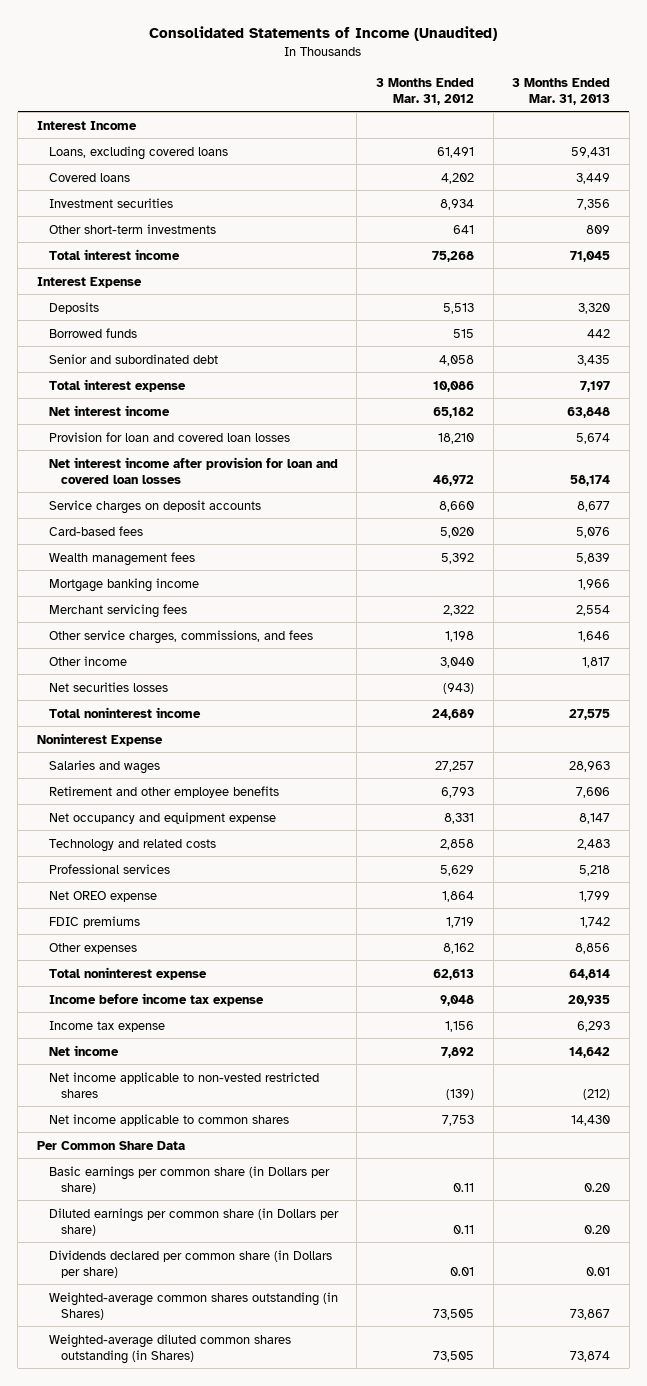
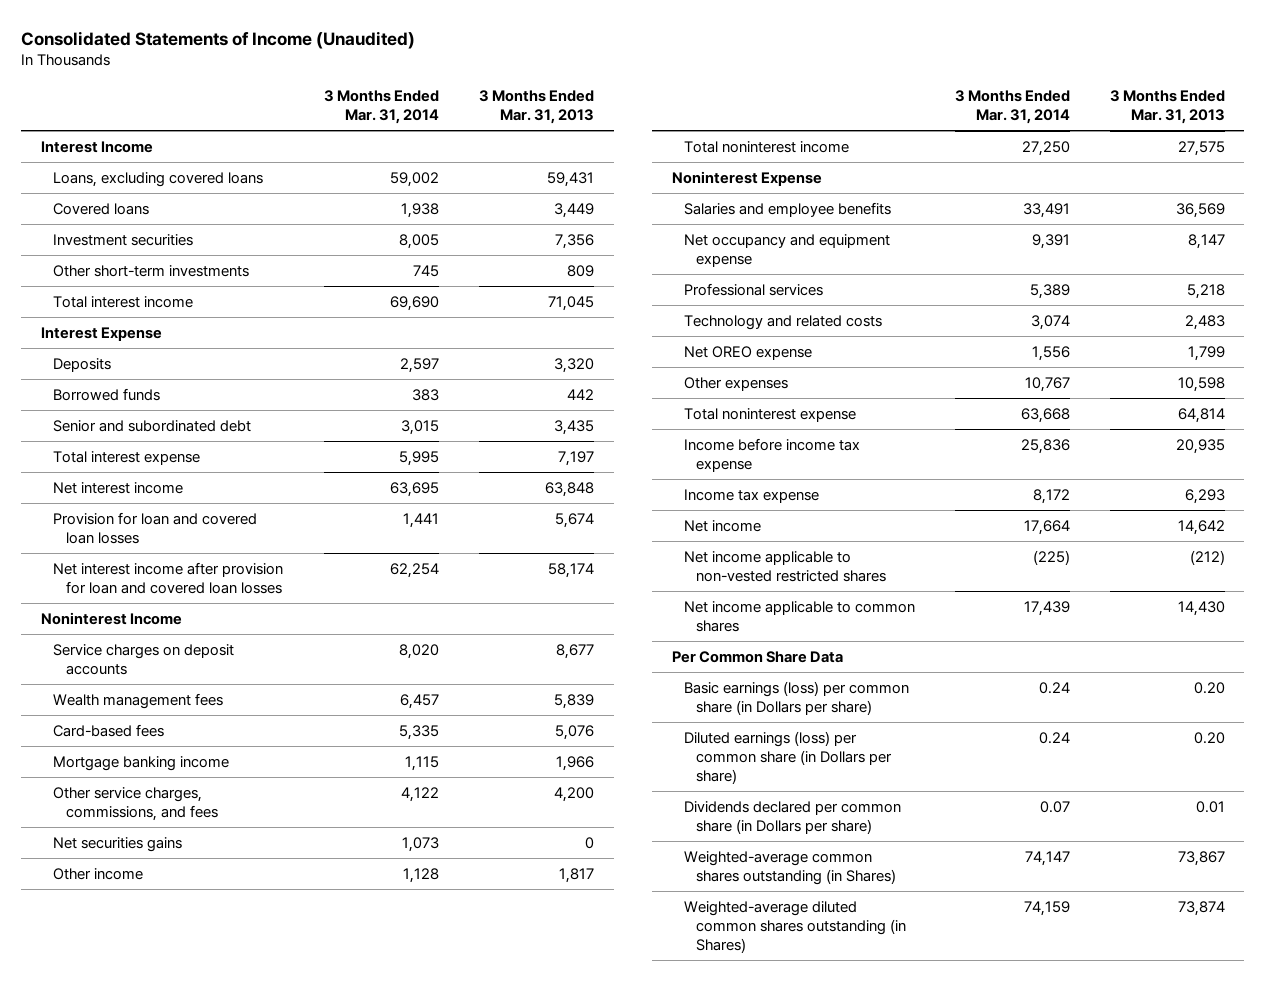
[376,77,475,105] 3 Months Ended Mar. 31, 2012 -> none
none -> [323,90,439,125] 3 Months Ended Mar. 31, 2014
none -> [40,611,182,625] Noninterest Income
[48,525,143,536] Card-based fees -> [53,723,165,737] Card-based fees
[48,603,187,618] Merchant servicing fees -> none
[578,630,611,642] 1,646 -> [553,786,594,802] 4,200
none -> [53,836,183,852] Net securities gains
[48,681,168,692] Net securities losses -> none
[48,785,279,798] Retirement and other employee benefits -> none
[48,759,160,774] Salaries and wages -> [684,201,892,217] Salaries and employee benefits
[569,760,611,772] 28,963 -> [1175,202,1225,218] 36,569
[48,838,216,852] Technology and related costs -> [684,314,883,330] Technology and related costs
[48,915,140,928] FDIC premiums -> none
[575,942,611,954] 8,856 -> [1177,376,1225,392] 10,598
[48,1165,330,1194] Basic earnings per common share (in Dollars per share) -> [684,680,910,715] Basic earnings (loss) per common share (in Dollars per share)
[48,1207,339,1236] Diluted earnings per common share (in Dollars per share) -> [684,730,893,784] Diluted earnings (loss) per common share (in Dollars per share)

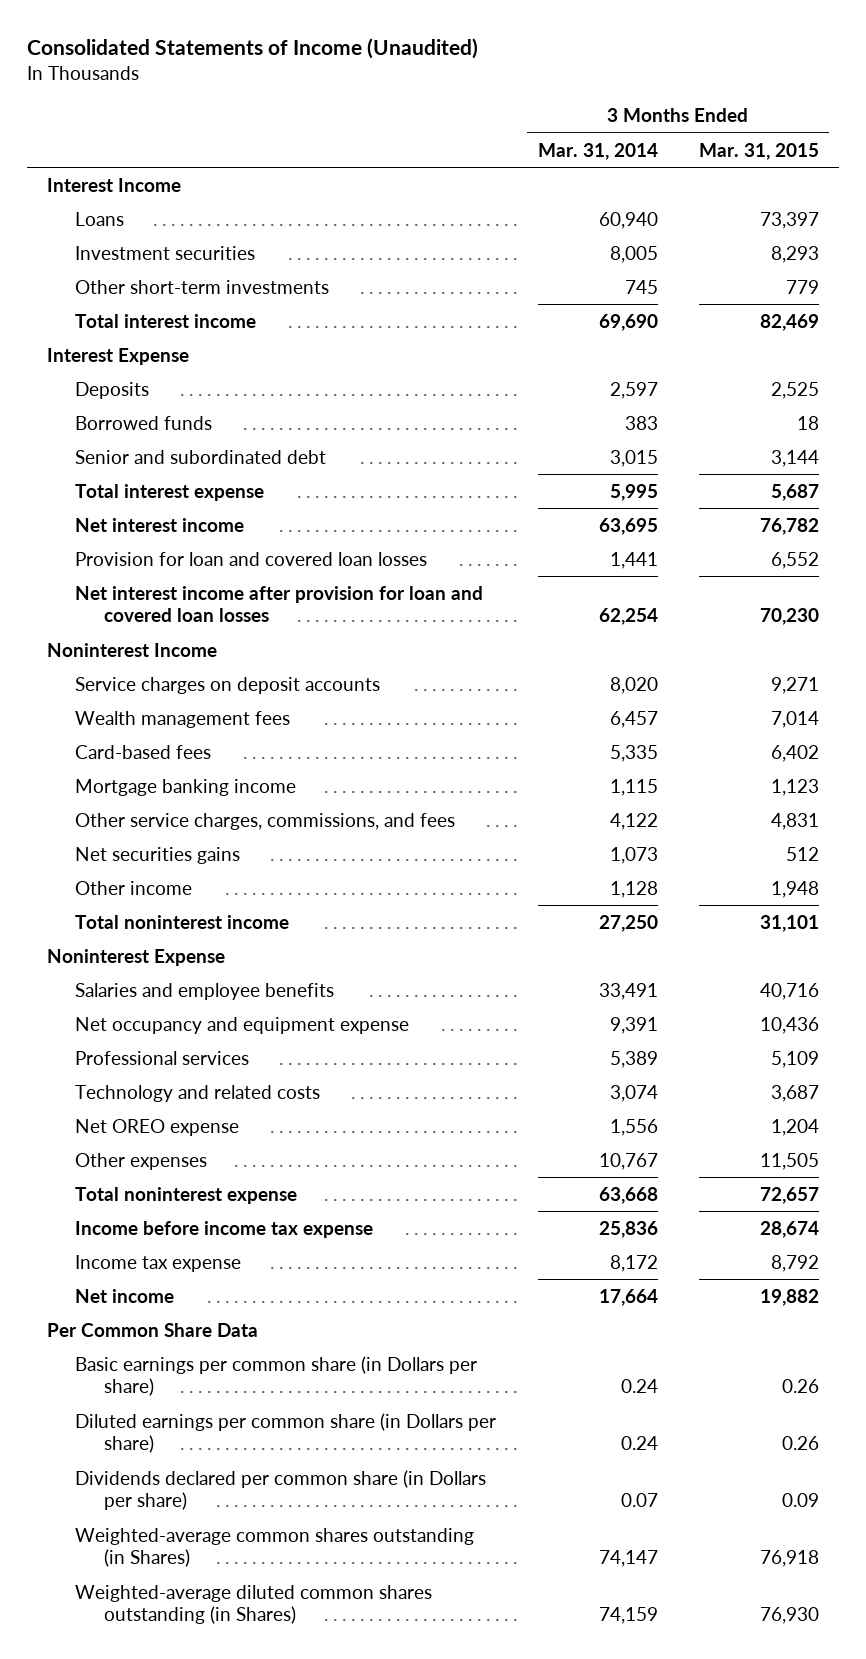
[478,90,594,125] 3 Months Ended Mar. 31, 2013 -> none
none -> [698,142,819,160] Mar. 31, 2015
[53,202,150,215] Covered loans -> none
[53,171,264,187] Loans, excluding covered loans -> [75,211,125,226] Loans
[389,171,439,187] 59,002 -> [598,211,658,229] 60,940
[684,550,887,582] Net income applicable to non-vested restricted shares -> none
[684,600,916,632] Net income applicable to common shares -> none
[684,680,910,715] Basic earnings (loss) per common share (in Dollars per share) -> [75,1355,478,1397] Basic earnings per common share (in Dollars per share)
[684,730,893,784] Diluted earnings (loss) per common share (in Dollars per share) -> [75,1412,497,1454] Diluted earnings per common share (in Dollars per share)

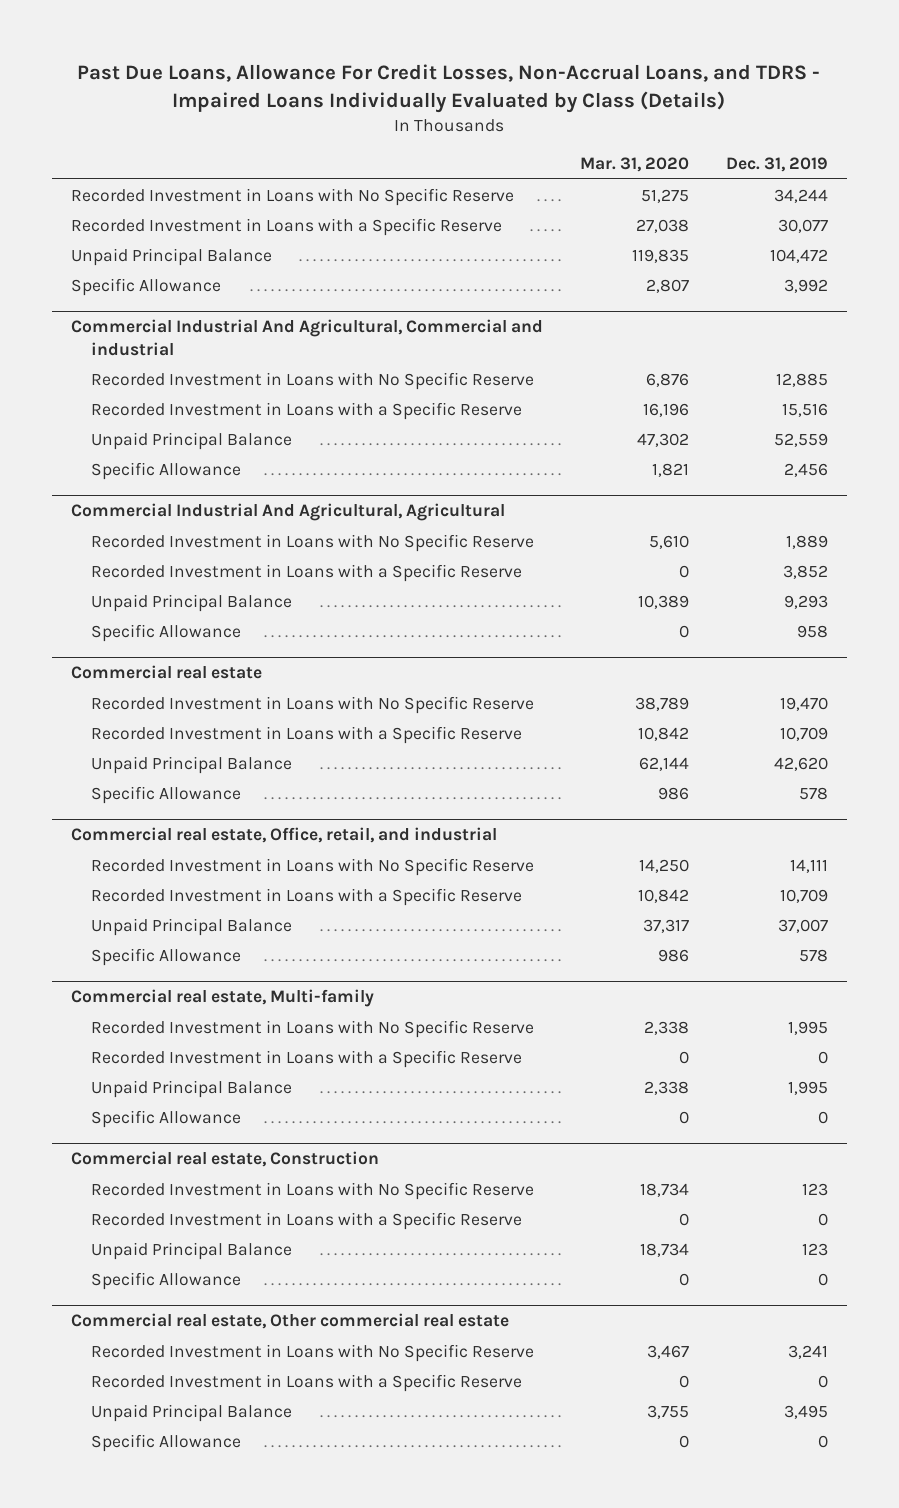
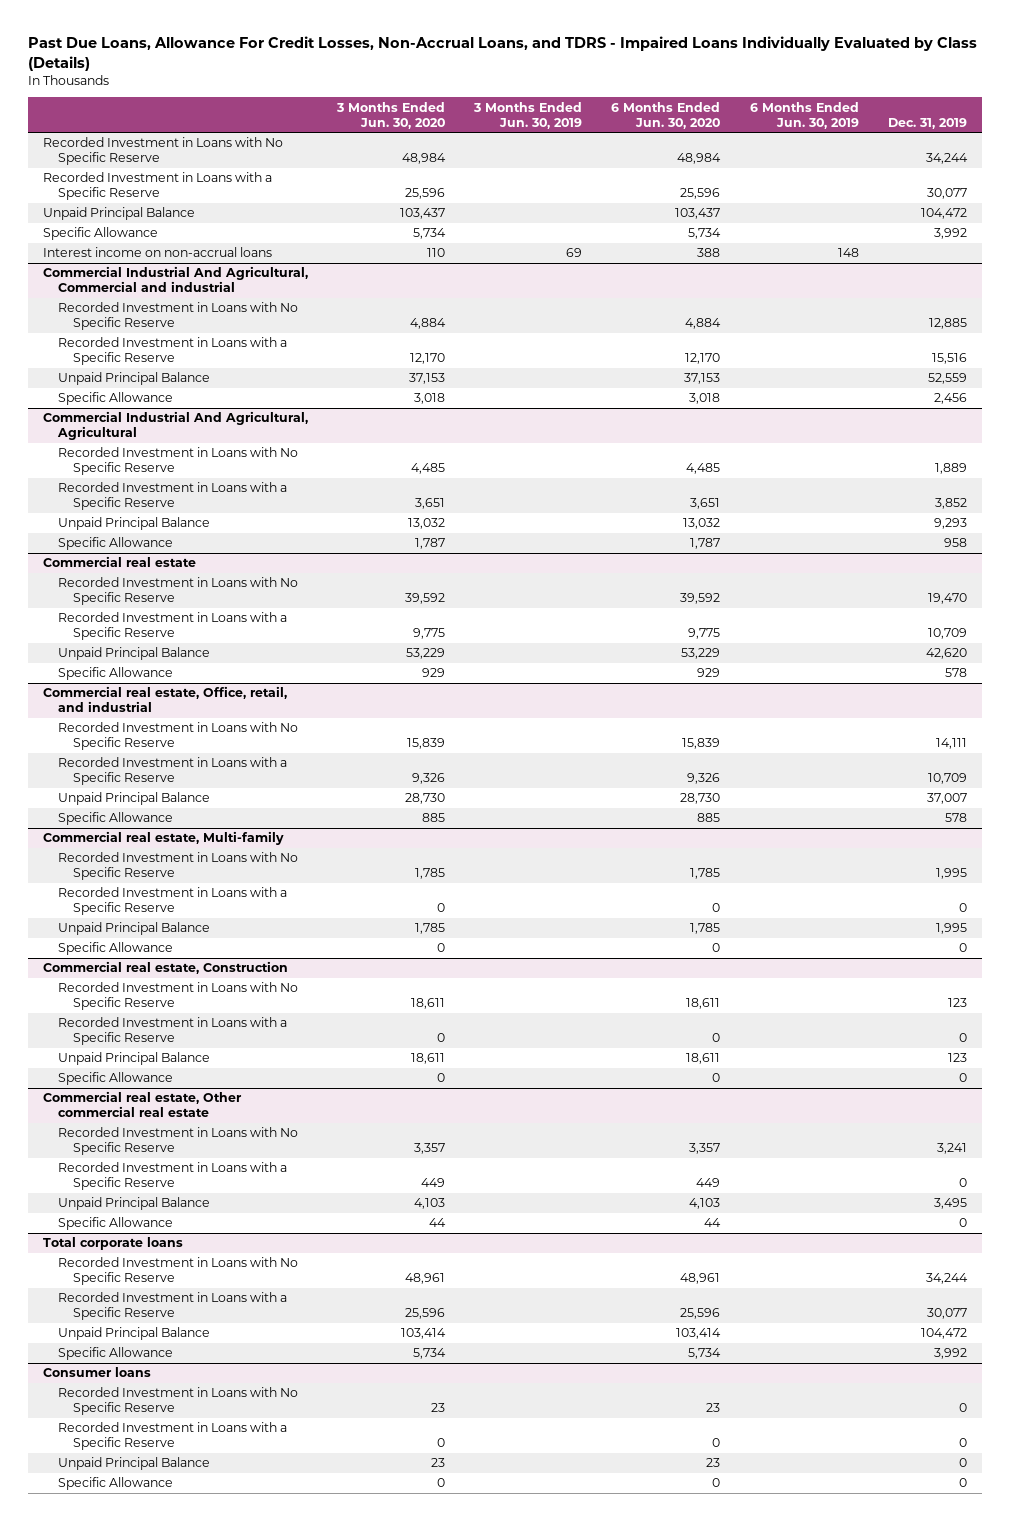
[579,157,689,173] Mar. 31, 2020 -> none
none -> [336,101,446,129] 3 Months Ended Jun. 30, 2020
none -> [473,101,583,129] 3 Months Ended Jun. 30, 2019
none -> [611,101,721,129] 6 Months Ended Jun. 30, 2020
none -> [749,101,859,129] 6 Months Ended Jun. 30, 2019
none -> [42,247,272,258] Interest income on non-accrual loans
none -> [42,1237,183,1251] Total corporate loans
none -> [57,1257,298,1286] Recorded Investment in Loans with No Specific Reserve
none -> [57,1292,287,1321] Recorded Investment in Loans with a Specific Reserve
none -> [57,1327,210,1341] Unpaid Principal Balance
none -> [57,1347,173,1361] Specific Allowance
none -> [42,1367,151,1378] Consumer loans
none -> [57,1387,298,1416] Recorded Investment in Loans with No Specific Reserve
none -> [57,1422,287,1451] Recorded Investment in Loans with a Specific Reserve
none -> [57,1457,210,1471] Unpaid Principal Balance
none -> [57,1477,173,1491] Specific Allowance

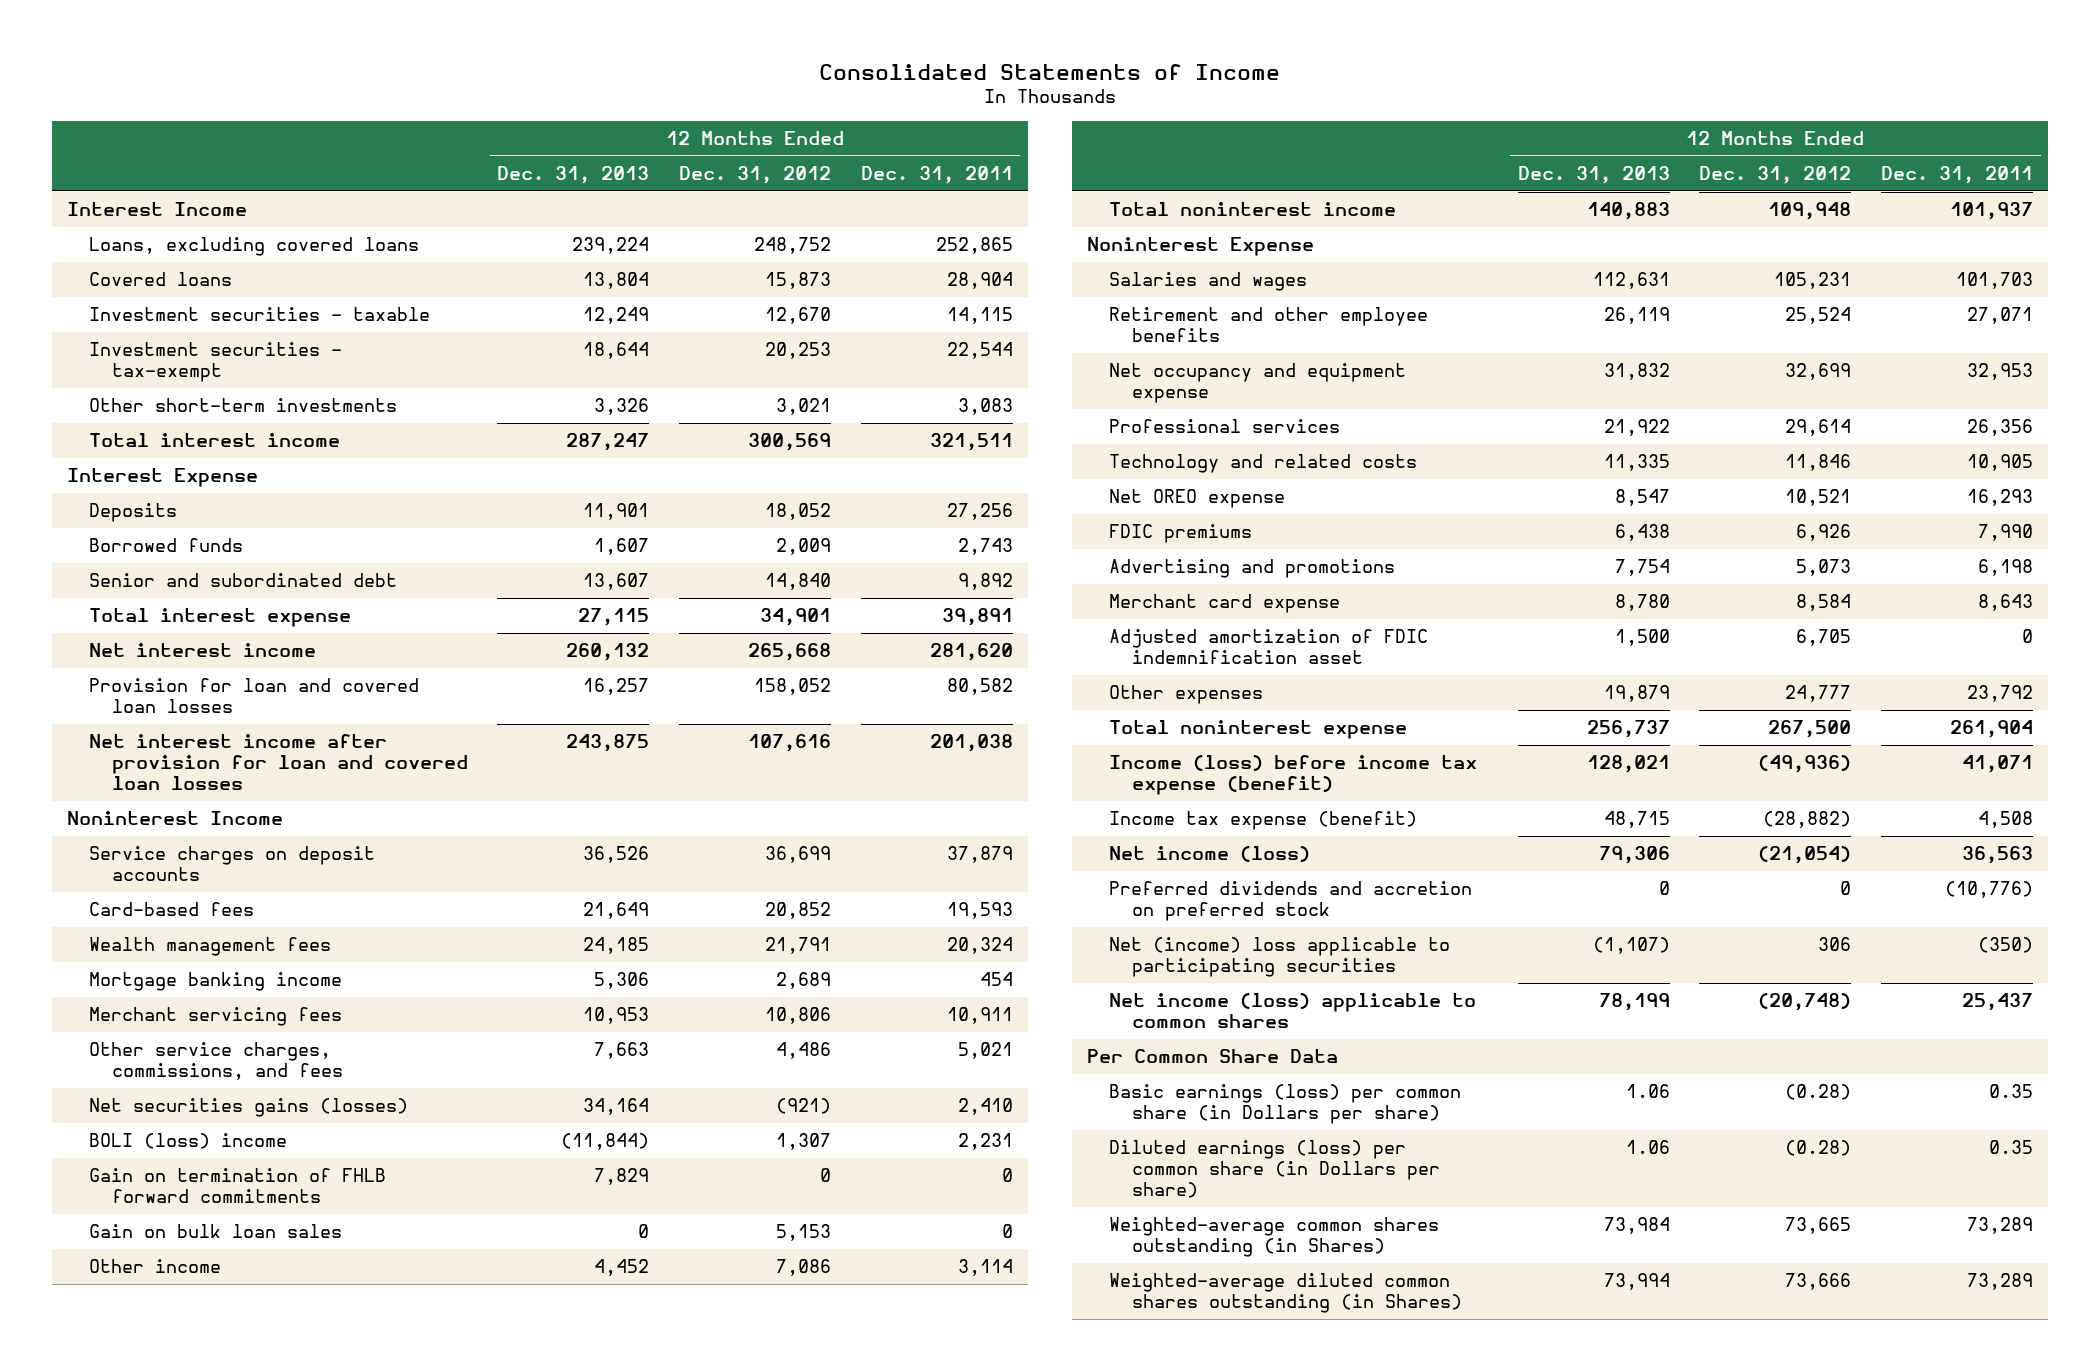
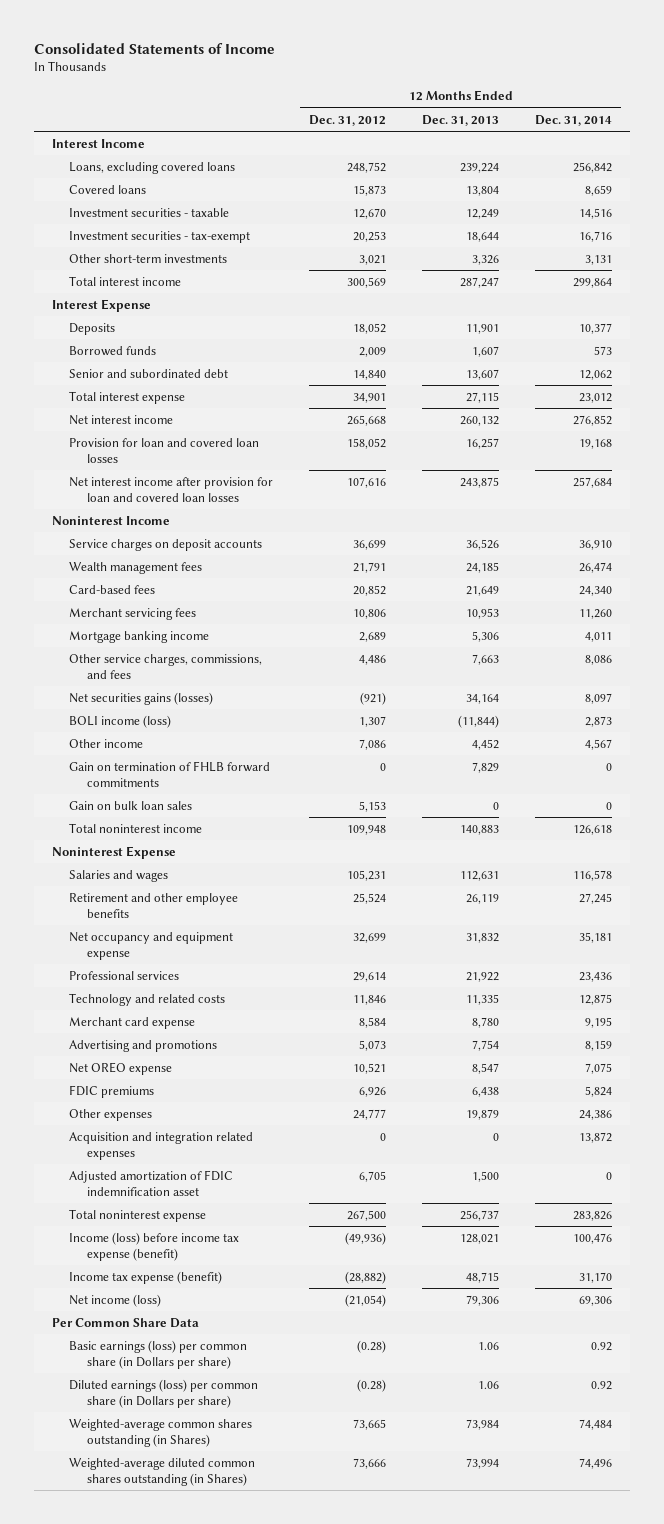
[860,166,1013,185] Dec. 31, 2011 -> none
none -> [535,114,613,126] Dec. 31, 2014
[89,902,255,917] Card-based fees -> [69,584,156,594] Card-based fees
[89,972,343,992] Mortgage banking income -> [69,630,210,643] Mortgage banking income
[89,1133,288,1150] BOLI (loss) income -> [69,714,172,728] BOLI income (loss)
[89,1259,222,1274] Other income -> [69,738,144,748] Other income
[1109,594,1341,614] Merchant card expense -> [69,1016,196,1029] Merchant card expense
[1109,559,1396,579] Advertising and promotions -> [69,1039,218,1052] Advertising and promotions
none -> [69,1131,254,1160] Acquisition and integration related expenses
[1109,629,1429,665] Adjusted amortization of FDIC indemnification asset -> [69,1169,234,1196] Adjusted amortization of FDIC indemnification asset
[1109,881,1473,922] Preferred dividends and accretion on preferred stock -> none
[1109,937,1451,978] Net (income) loss applicable to participating securities -> none
[1109,993,1477,1029] Net income (loss) applicable to common shares -> none

